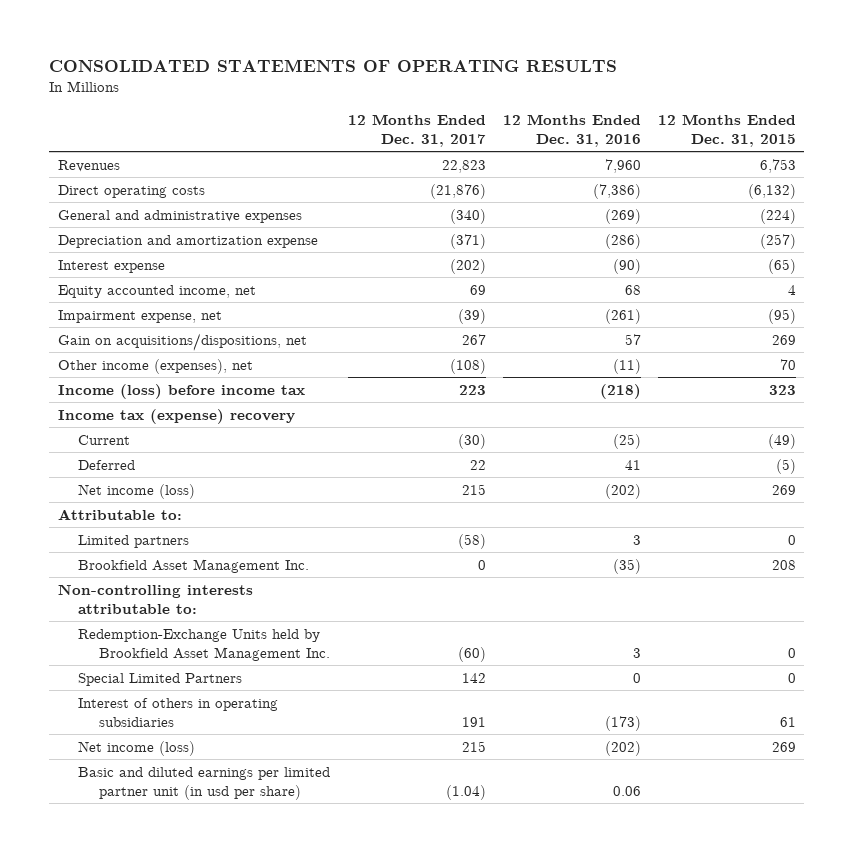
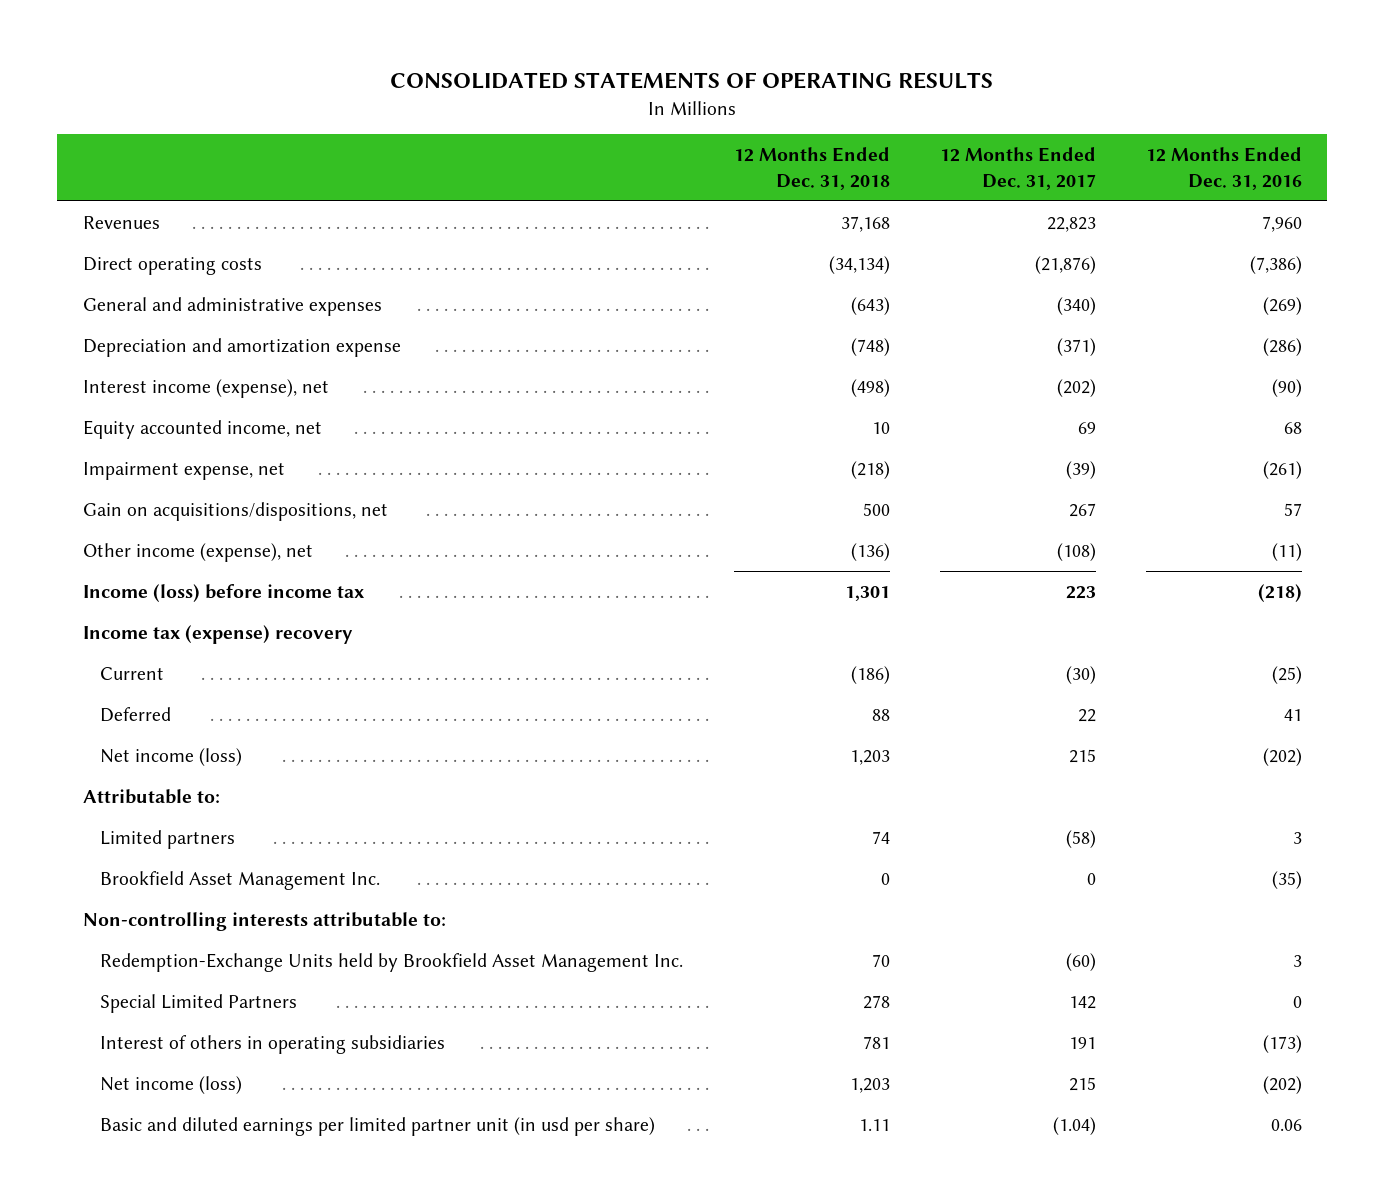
[657,113,796,147] 12 Months Ended Dec. 31, 2015 -> none
none -> [733,147,890,190] 12 Months Ended Dec. 31, 2018
[57,259,165,273] Interest expense -> [82,378,329,398] Interest income (expense), net
[57,358,253,374] Other income (expenses), net -> [82,542,313,562] Other income (expense), net

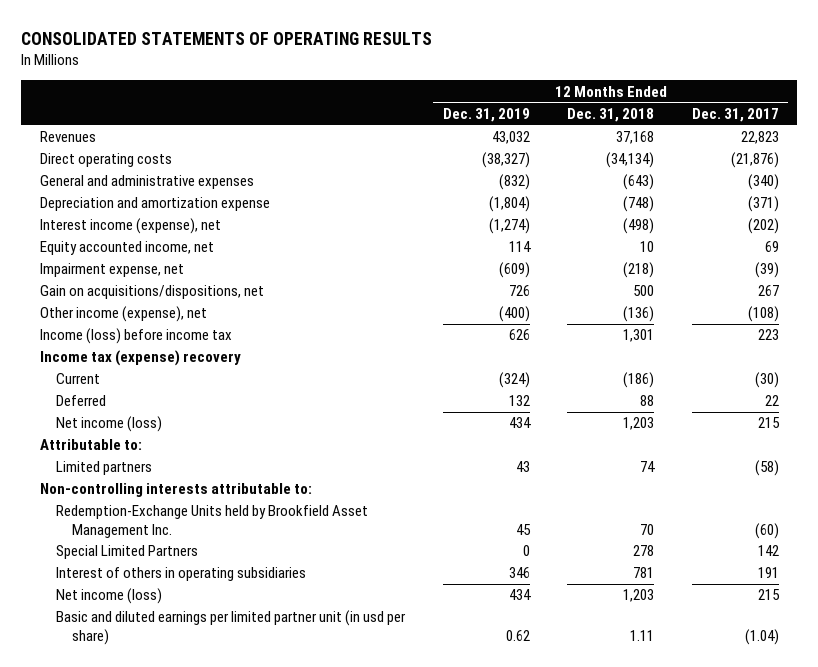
[1146,147,1303,190] 12 Months Ended Dec. 31, 2016 -> none
none -> [442,107,530,122] Dec. 31, 2019
[100,870,381,890] Brookfield Asset Management Inc. -> none

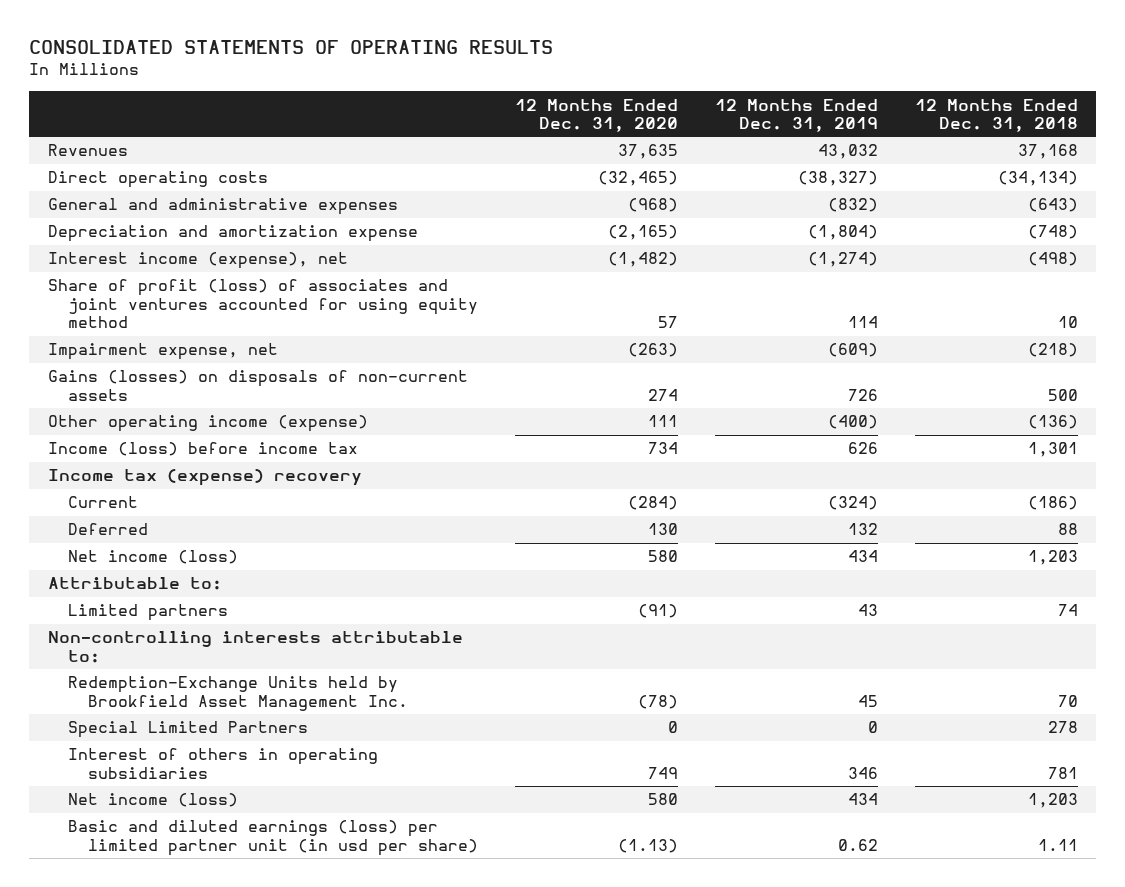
[691,107,779,122] Dec. 31, 2017 -> none
none -> [515,98,679,133] 12 Months Ended Dec. 31, 2020
[39,241,214,256] Equity accounted income, net -> [47,279,479,329] Share of profit (loss) of associates and joint ventures accounted for using equity method
[39,285,264,300] Gain on acquisitions/dispositions, net -> [47,370,468,401] Gains (losses) on disposals of non-current assets
[39,306,207,323] Other income (expense), net -> [47,415,368,433] Other operating income (expense)
[55,610,406,645] Basic and diluted earnings per limited partner unit (in usd per share) -> [68,820,479,856] Basic and diluted earnings (loss) per limited partner unit (in usd per share)

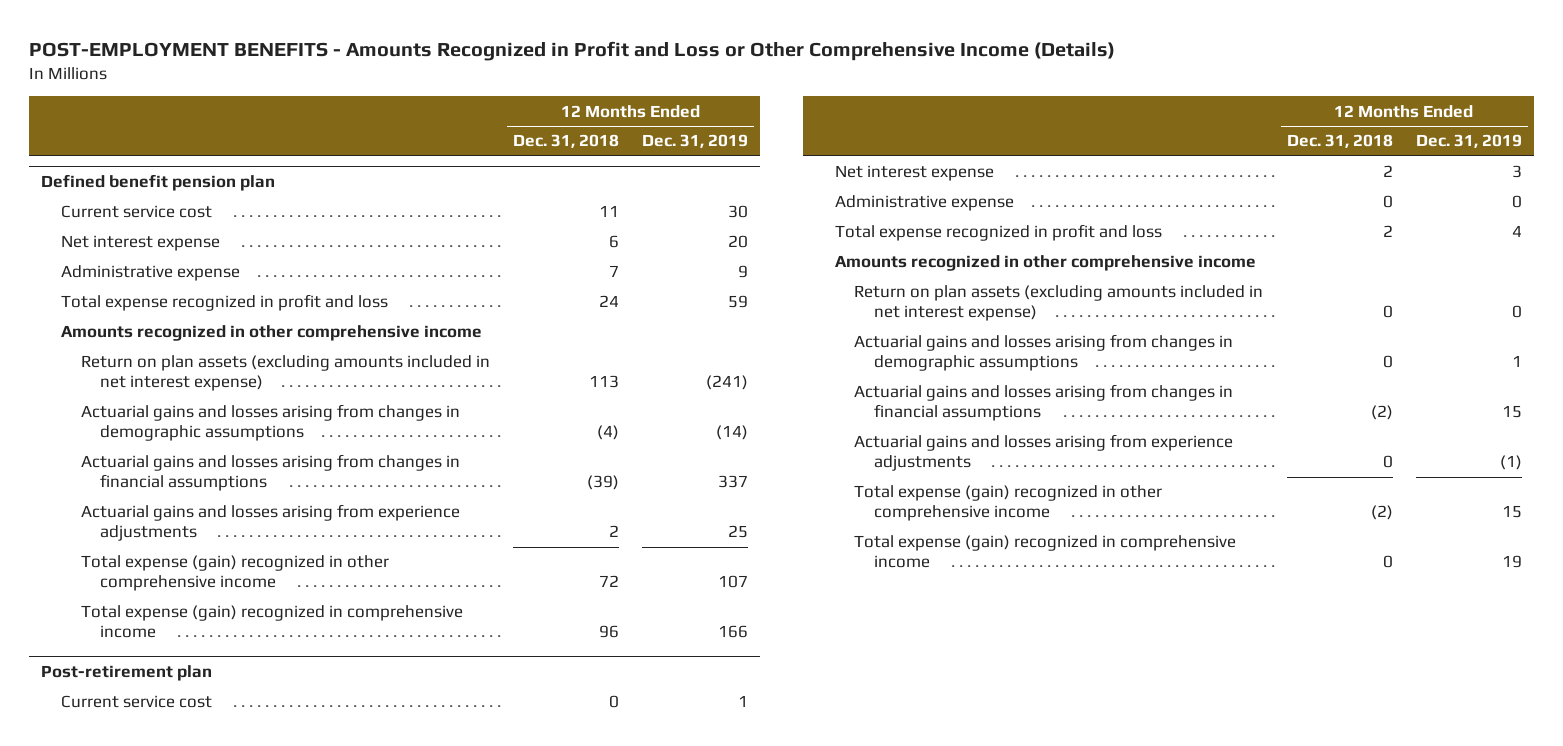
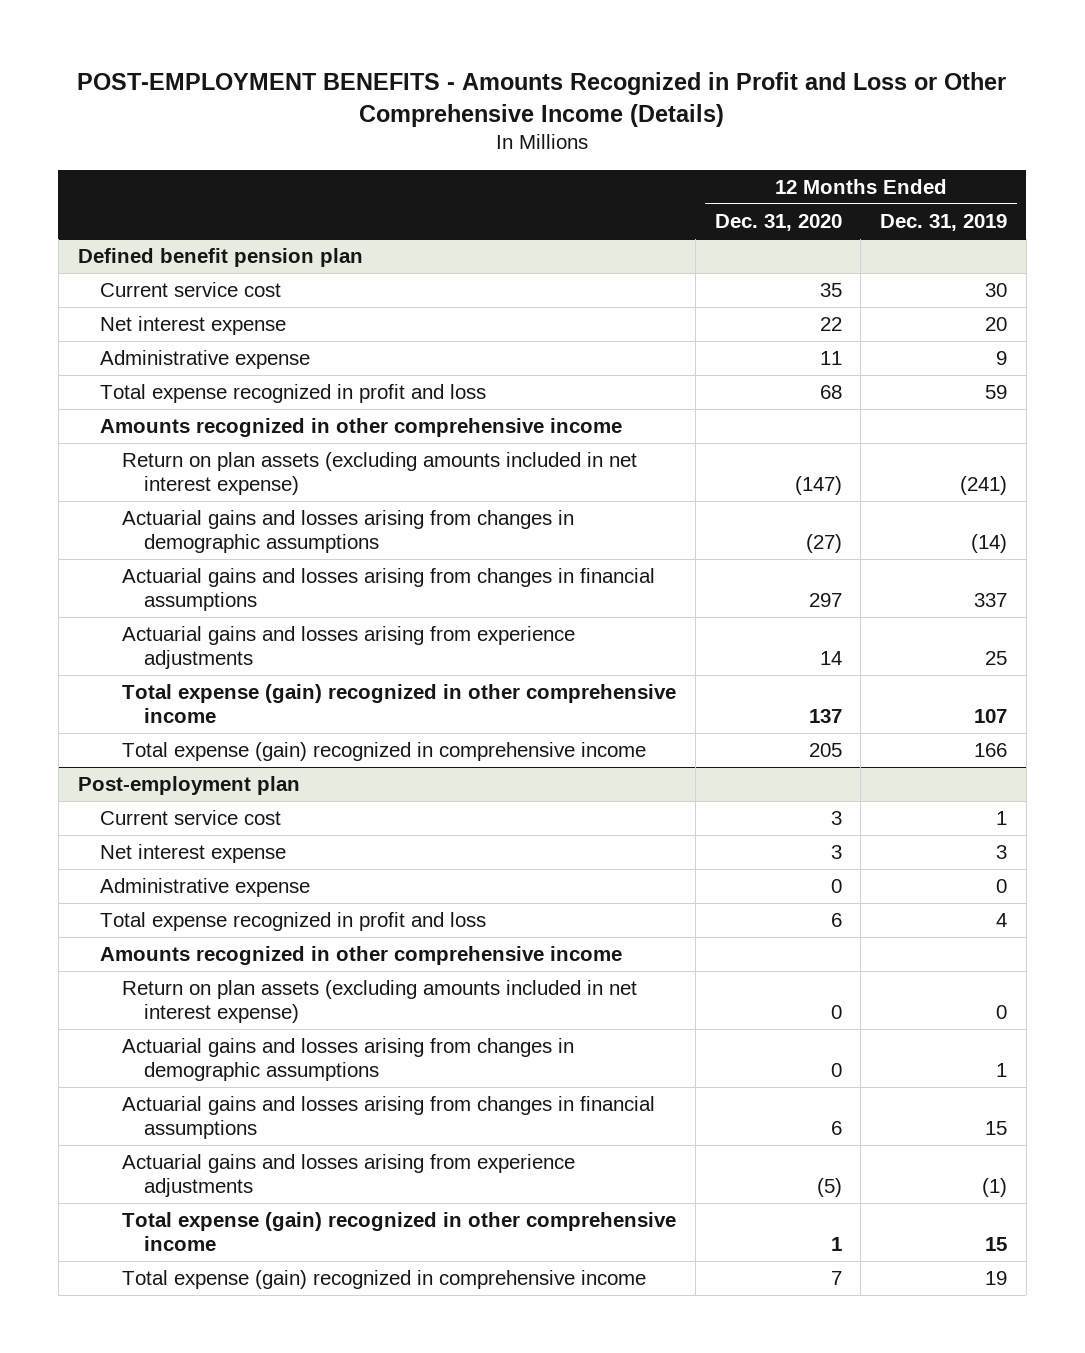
[513,134,620,149] Dec. 31, 2018 -> none
none -> [714,214,842,232] Dec. 31, 2020
[41,665,213,682] Post-retirement plan -> [77,776,300,796] Post-employment plan

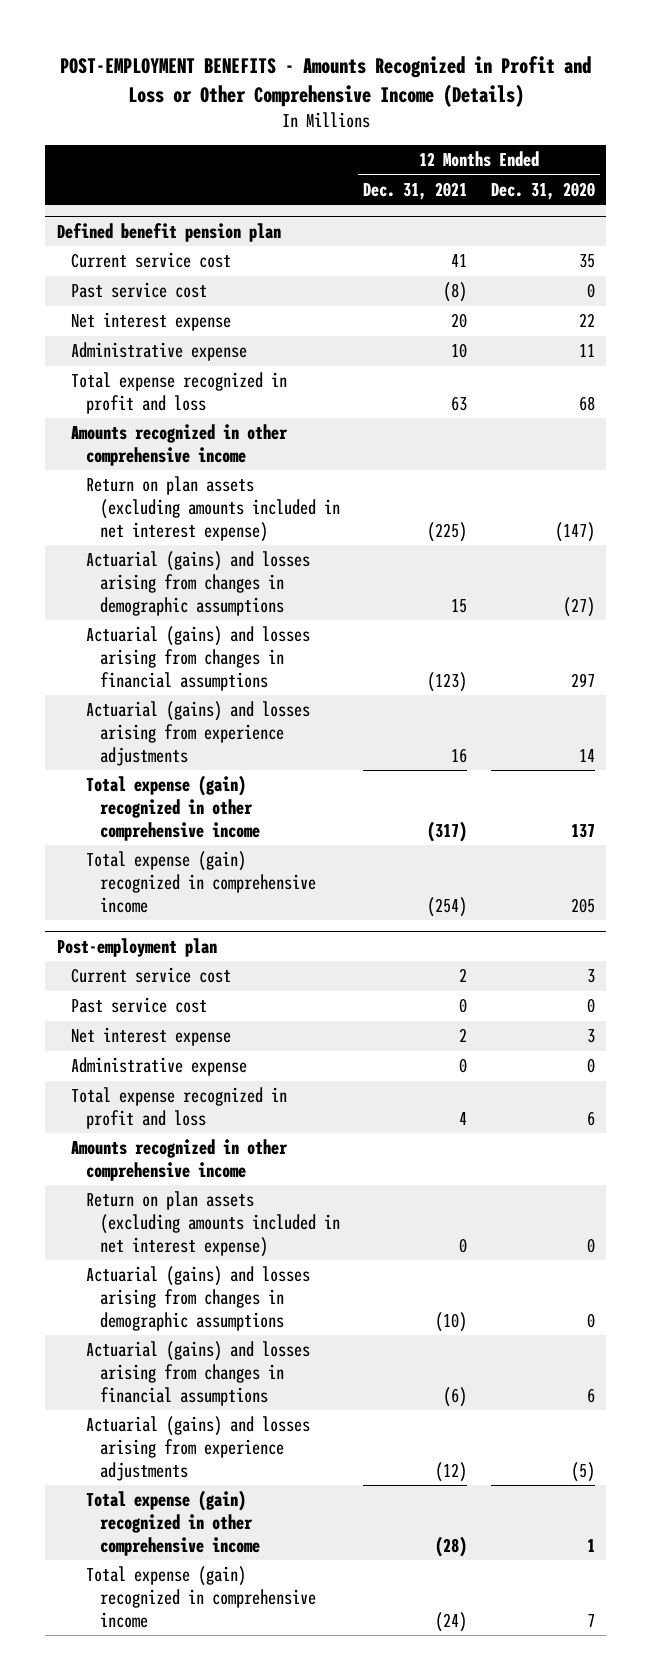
[880,214,1008,232] Dec. 31, 2019 -> none
none -> [363,181,468,200] Dec. 31, 2021
none -> [71,282,208,299] Past service cost
[121,510,574,553] Actuarial gains and losses arising from changes in demographic assumptions -> [85,551,310,616] Actuarial (gains) and losses arising from changes in demographic assumptions
[121,568,655,611] Actuarial gains and losses arising from changes in financial assumptions -> [85,626,310,691] Actuarial (gains) and losses arising from changes in financial assumptions
[121,626,575,669] Actuarial gains and losses arising from experience adjustments -> [85,701,310,766] Actuarial (gains) and losses arising from experience adjustments
none -> [71,997,208,1014] Past service cost
[121,1038,574,1081] Actuarial gains and losses arising from changes in demographic assumptions -> [85,1266,310,1331] Actuarial (gains) and losses arising from changes in demographic assumptions
[121,1096,655,1139] Actuarial gains and losses arising from changes in financial assumptions -> [85,1341,310,1406] Actuarial (gains) and losses arising from changes in financial assumptions
[121,1154,575,1197] Actuarial gains and losses arising from experience adjustments -> [85,1416,310,1481] Actuarial (gains) and losses arising from experience adjustments

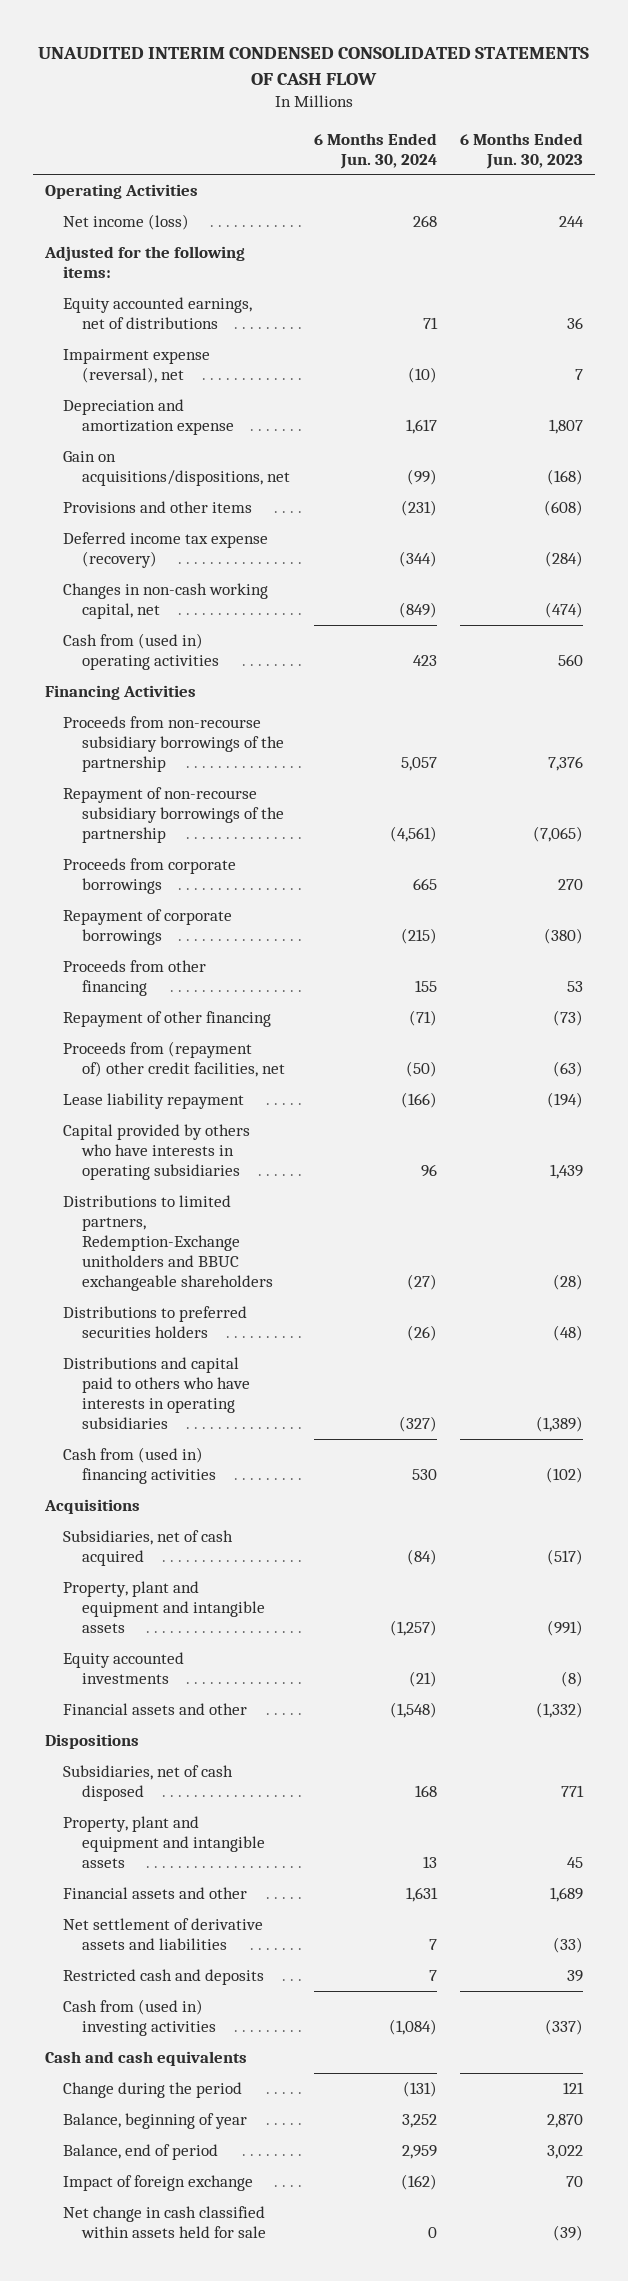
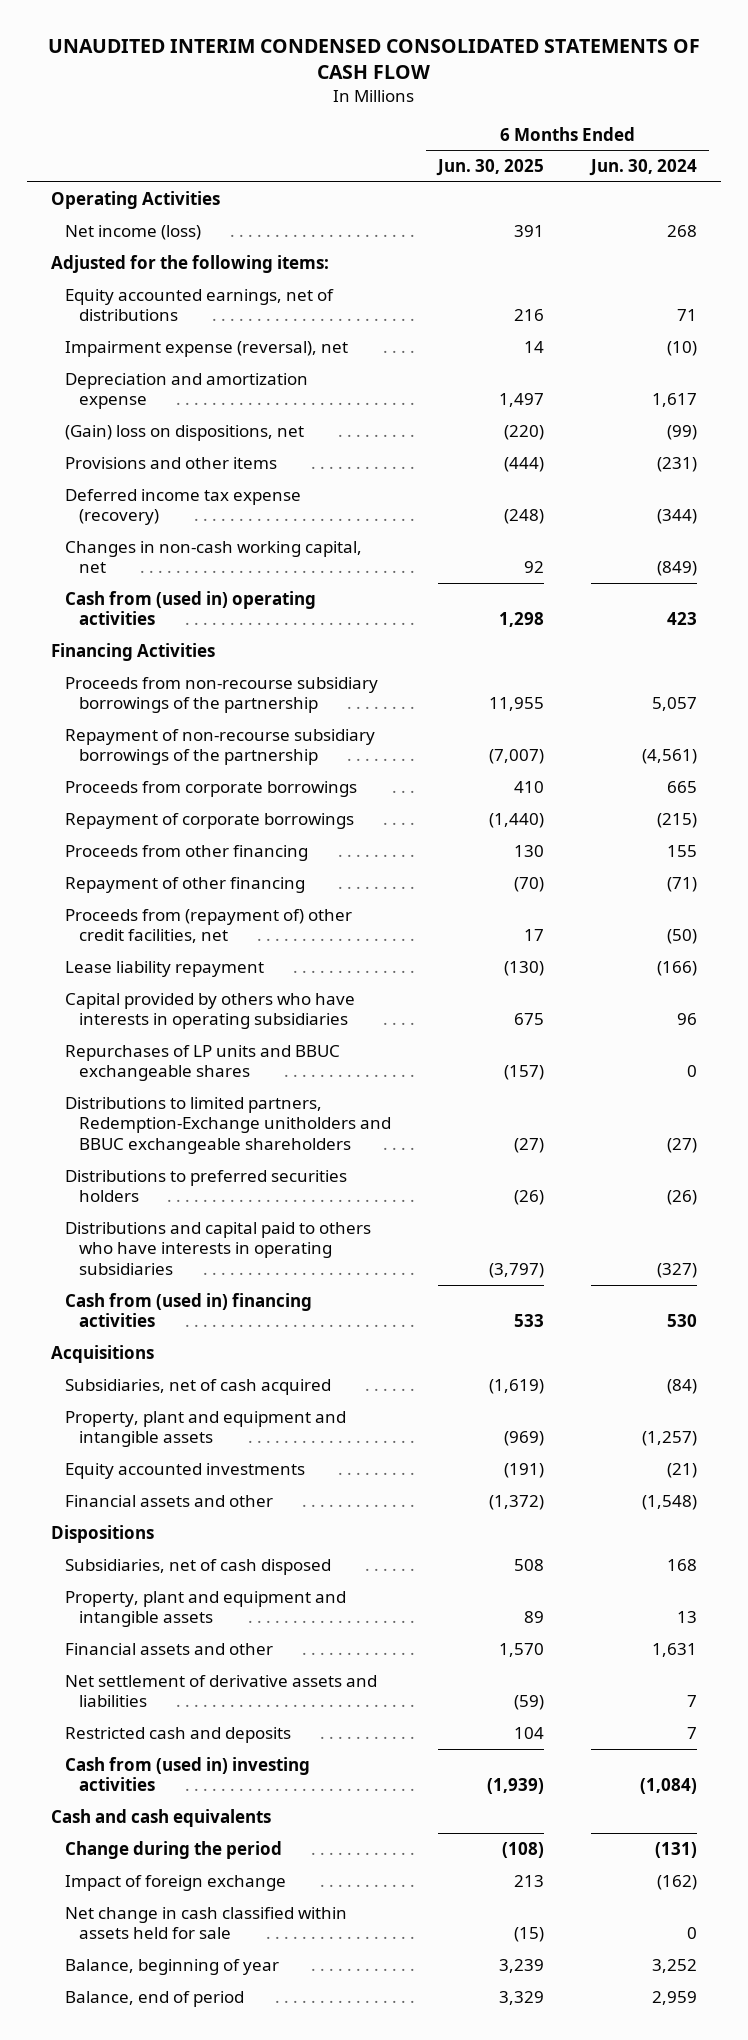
[460,132,584,169] 6 Months Ended Jun. 30, 2023 -> none
none -> [436,159,545,177] Jun. 30, 2025
[63,450,290,487] Gain on acquisitions/dispositions, net -> [64,424,304,441] (Gain) loss on dispositions, net
none -> [64,1044,340,1082] Repurchases of LP units and BBUC exchangeable shares
[63,2112,248,2129] Balance, beginning of year -> [64,1958,279,1975] Balance, beginning of year
[63,2143,219,2160] Balance, end of period -> [64,1990,244,2007] Balance, end of period

